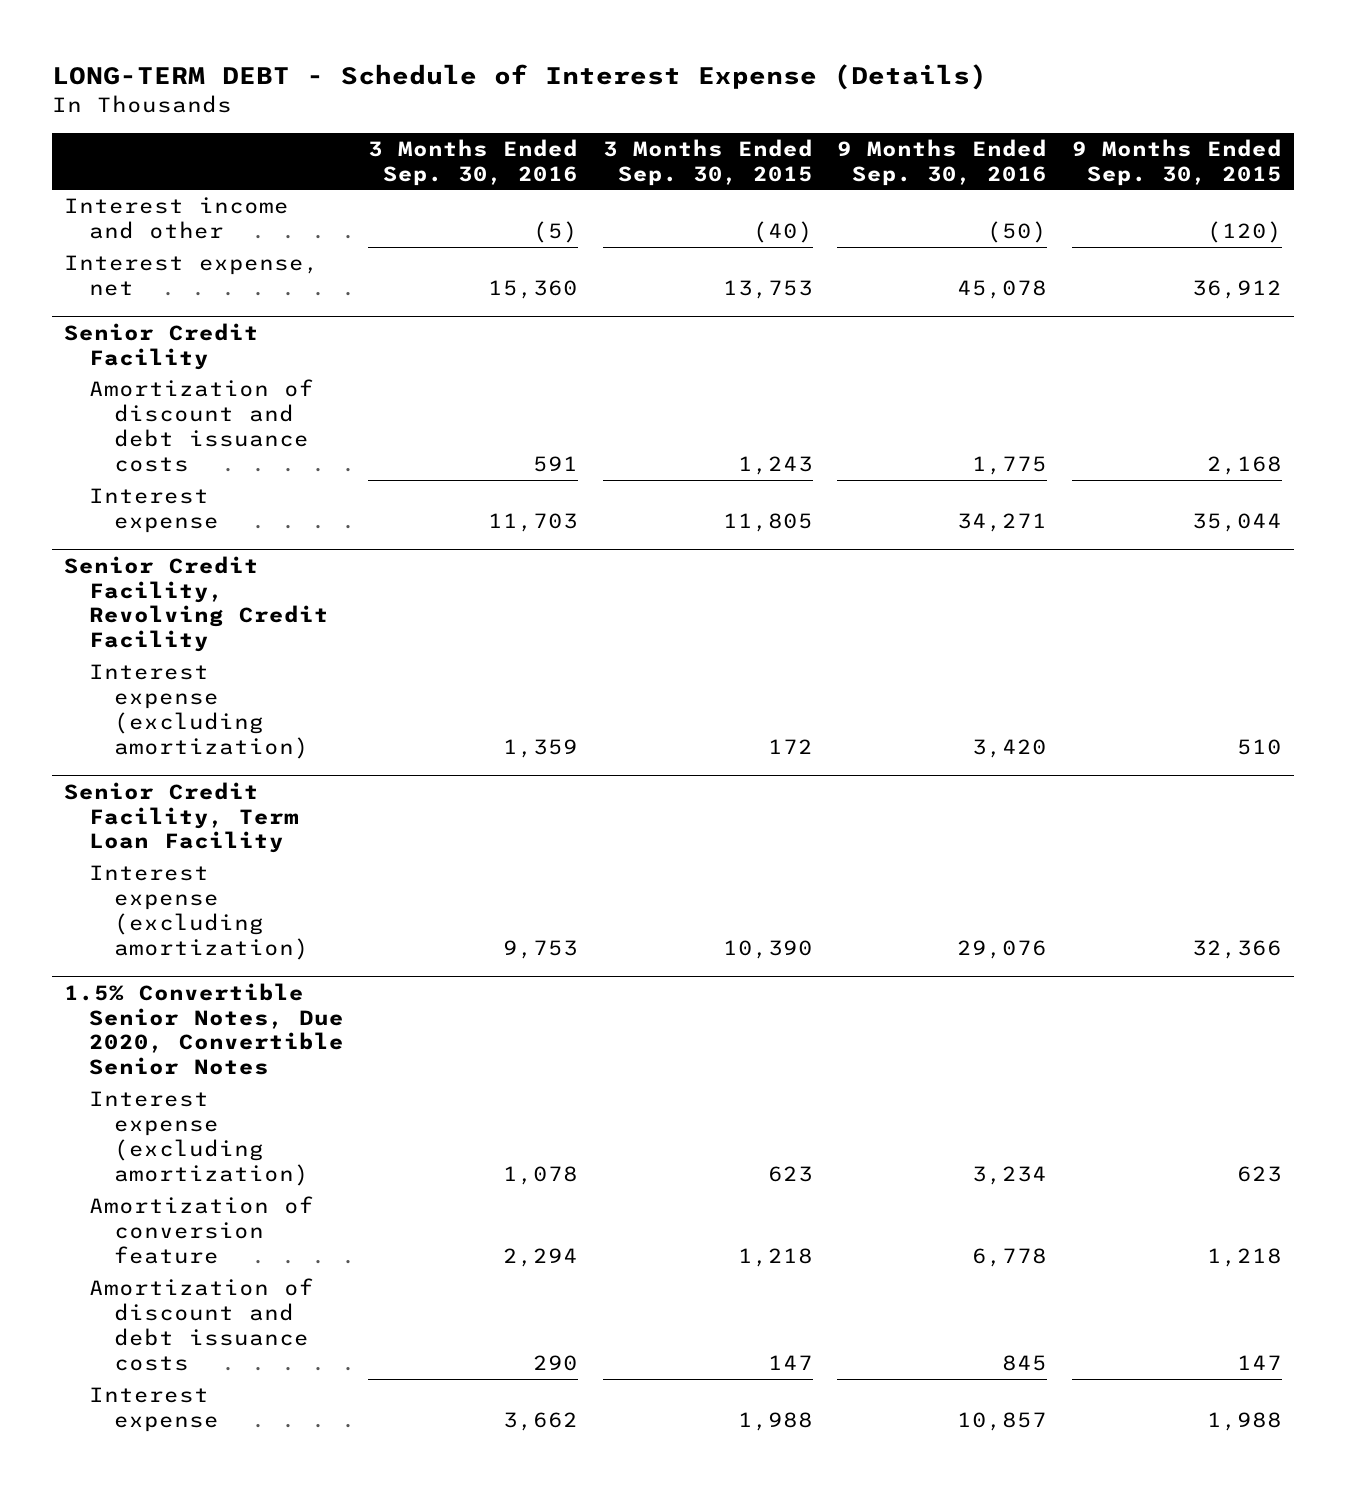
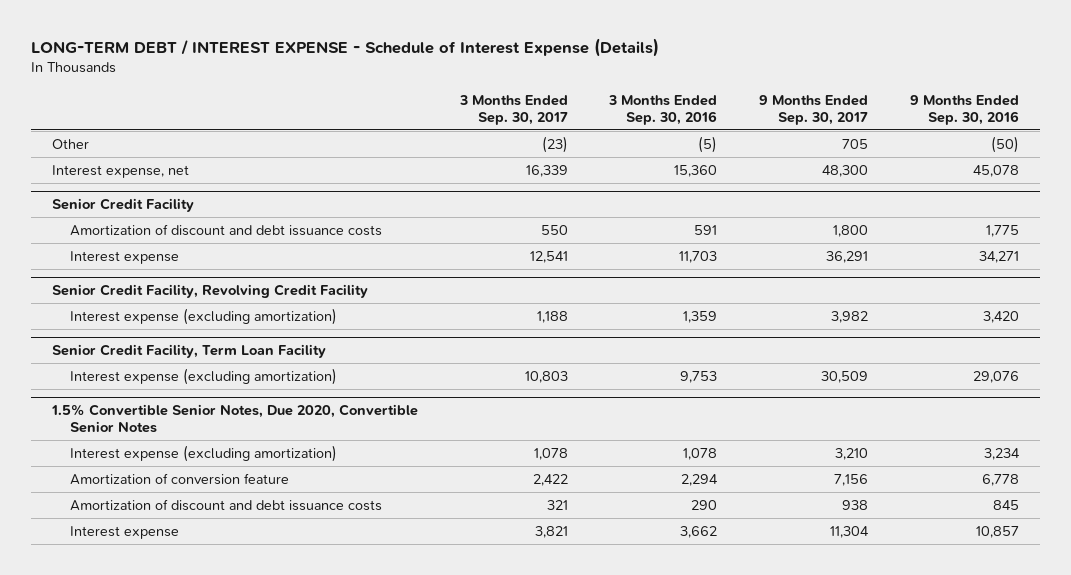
[51,63,987,90] LONG-TERM DEBT - Schedule of Interest Expense (Details) -> [30,38,659,58] LONG-TERM DEBT / INTEREST EXPENSE - Schedule of Interest Expense (Details)
[602,138,813,186] 3 Months Ended Sep. 30, 2015 -> none
[1071,138,1282,186] 9 Months Ended Sep. 30, 2015 -> none
none -> [458,94,568,125] 3 Months Ended Sep. 30, 2017
none -> [759,94,869,125] 9 Months Ended Sep. 30, 2017
[63,197,289,240] Interest income and other -> none
none -> [51,138,89,149] Other

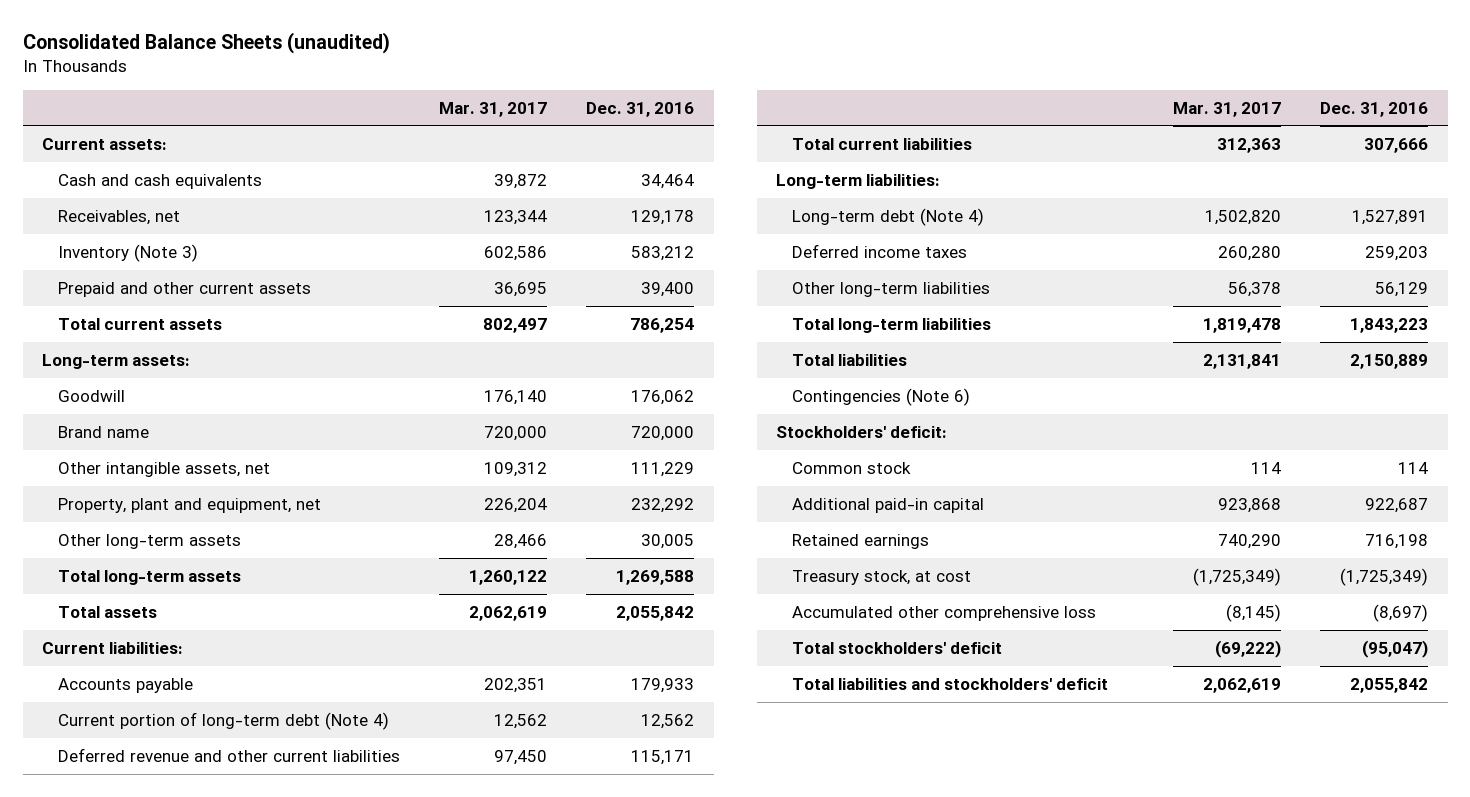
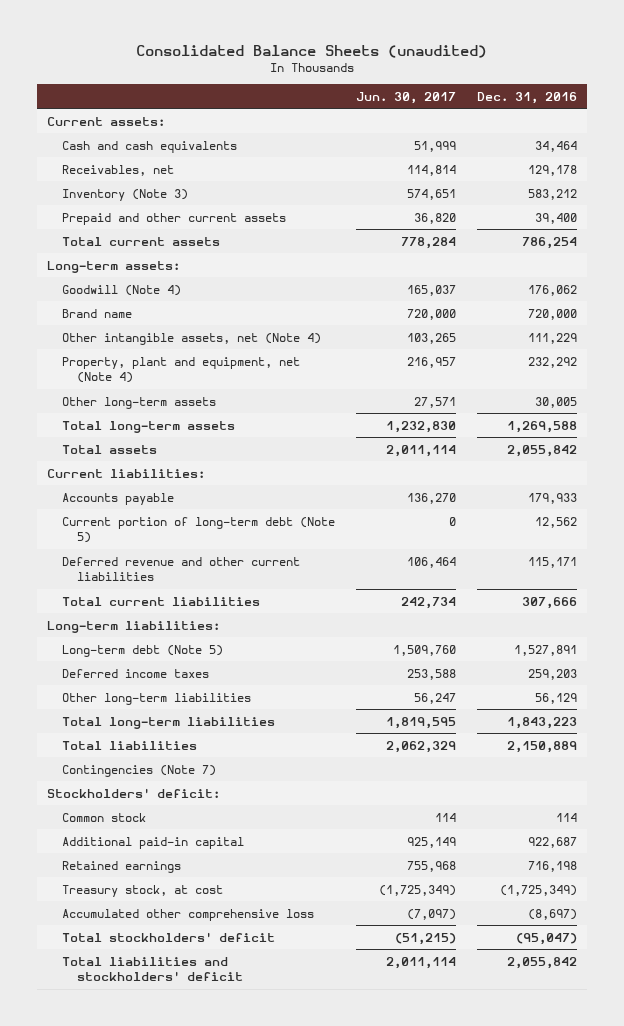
[439,101,548,117] Mar. 31, 2017 -> none
none -> [356,92,457,105] Jun. 30, 2017
[58,389,126,402] Goodwill -> [62,284,182,296] Goodwill (Note 4)
[58,461,271,477] Other intangible assets, net -> [62,332,322,345] Other intangible assets, net (Note 4)
[58,497,322,513] Property, plant and equipment, net -> [62,356,301,384] Property, plant and equipment, net (Note 4)
[58,711,390,730] Current portion of long-term debt (Note 4) -> [62,516,336,544] Current portion of long-term debt (Note 5)
[792,207,985,226] Long-term debt (Note 4) -> [62,644,224,657] Long-term debt (Note 5)
[792,387,971,406] Contingencies (Note 6) -> [62,764,217,777] Contingencies (Note 7)

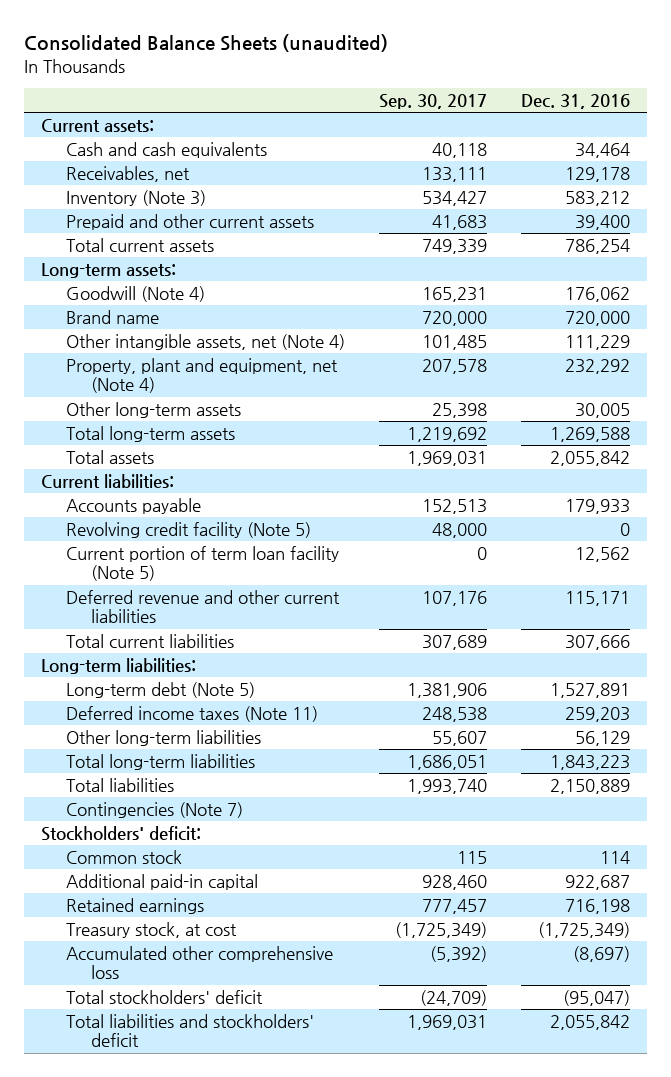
[356,92,457,105] Jun. 30, 2017 -> none
none -> [379,93,488,109] Sep. 30, 2017
none -> [66,521,312,538] Revolving credit facility (Note 5)
[62,516,336,544] Current portion of long-term debt (Note 5) -> [66,545,340,582] Current portion of term loan facility (Note 5)
[62,668,210,678] Deferred income taxes -> [66,705,319,722] Deferred income taxes (Note 11)

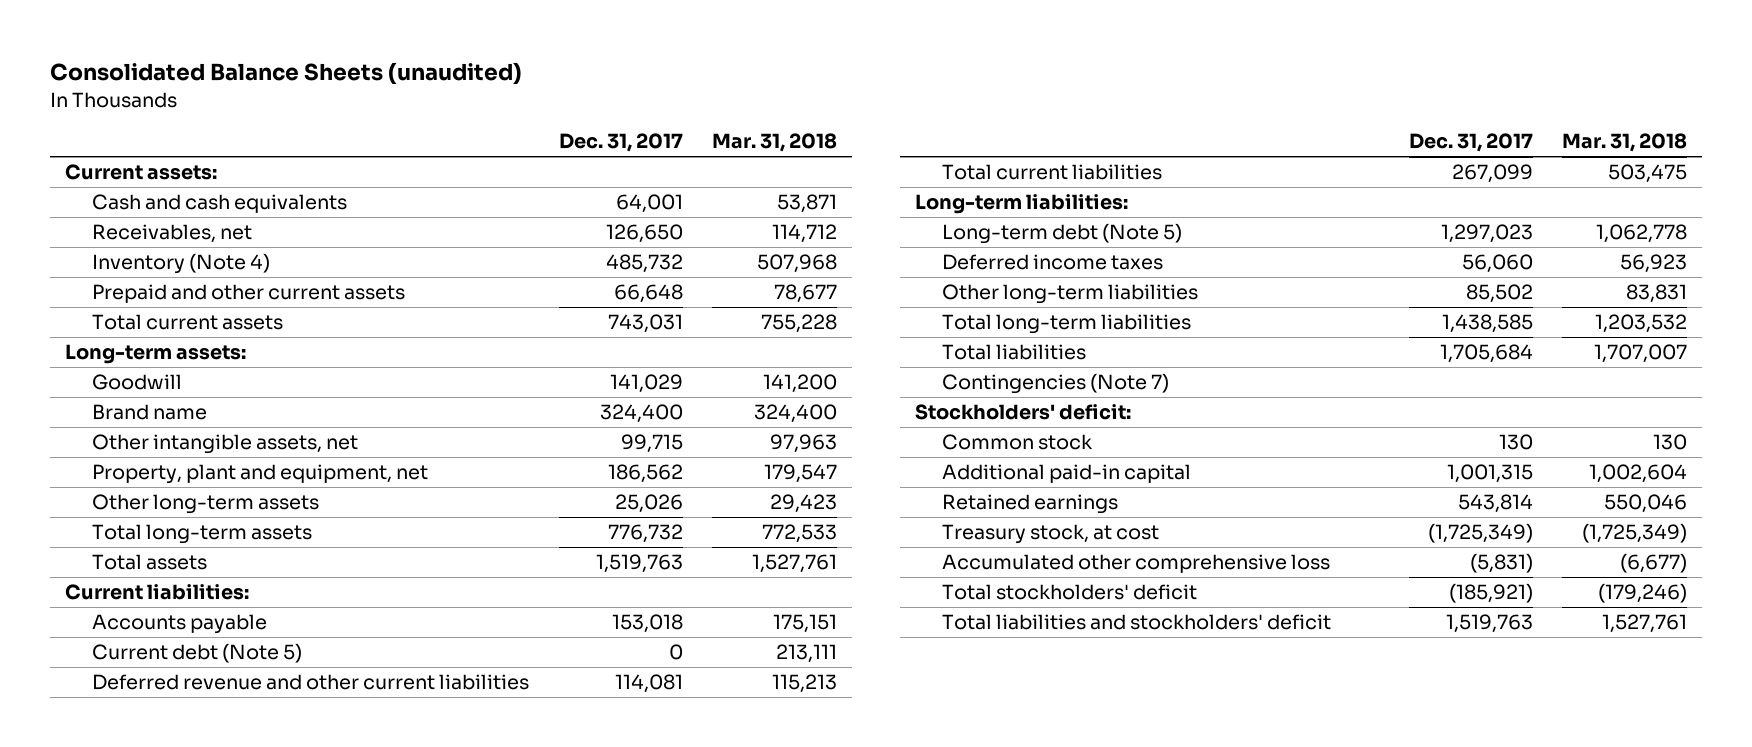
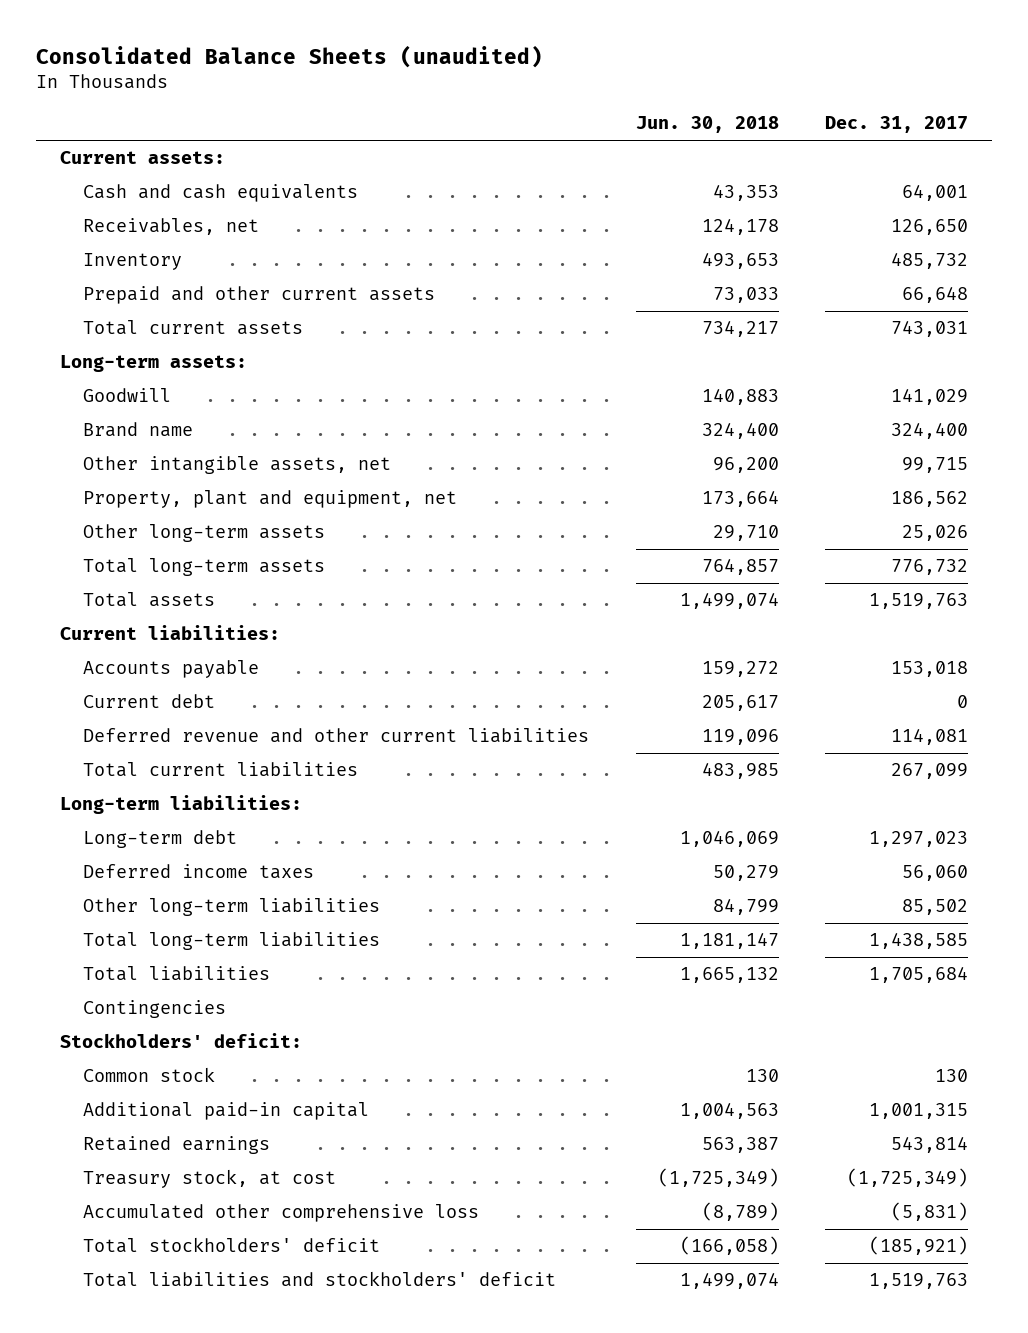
[712,133,838,153] Mar. 31, 2018 -> none
none -> [635,116,779,134] Jun. 30, 2018
[92,253,271,275] Inventory (Note 4) -> [82,253,182,271] Inventory
[92,643,303,664] Current debt (Note 5) -> [82,694,215,709] Current debt
[942,223,1183,245] Long-term debt (Note 5) -> [82,830,237,849] Long-term debt
[942,373,1170,395] Contingencies (Note 7) -> [82,1000,226,1019] Contingencies

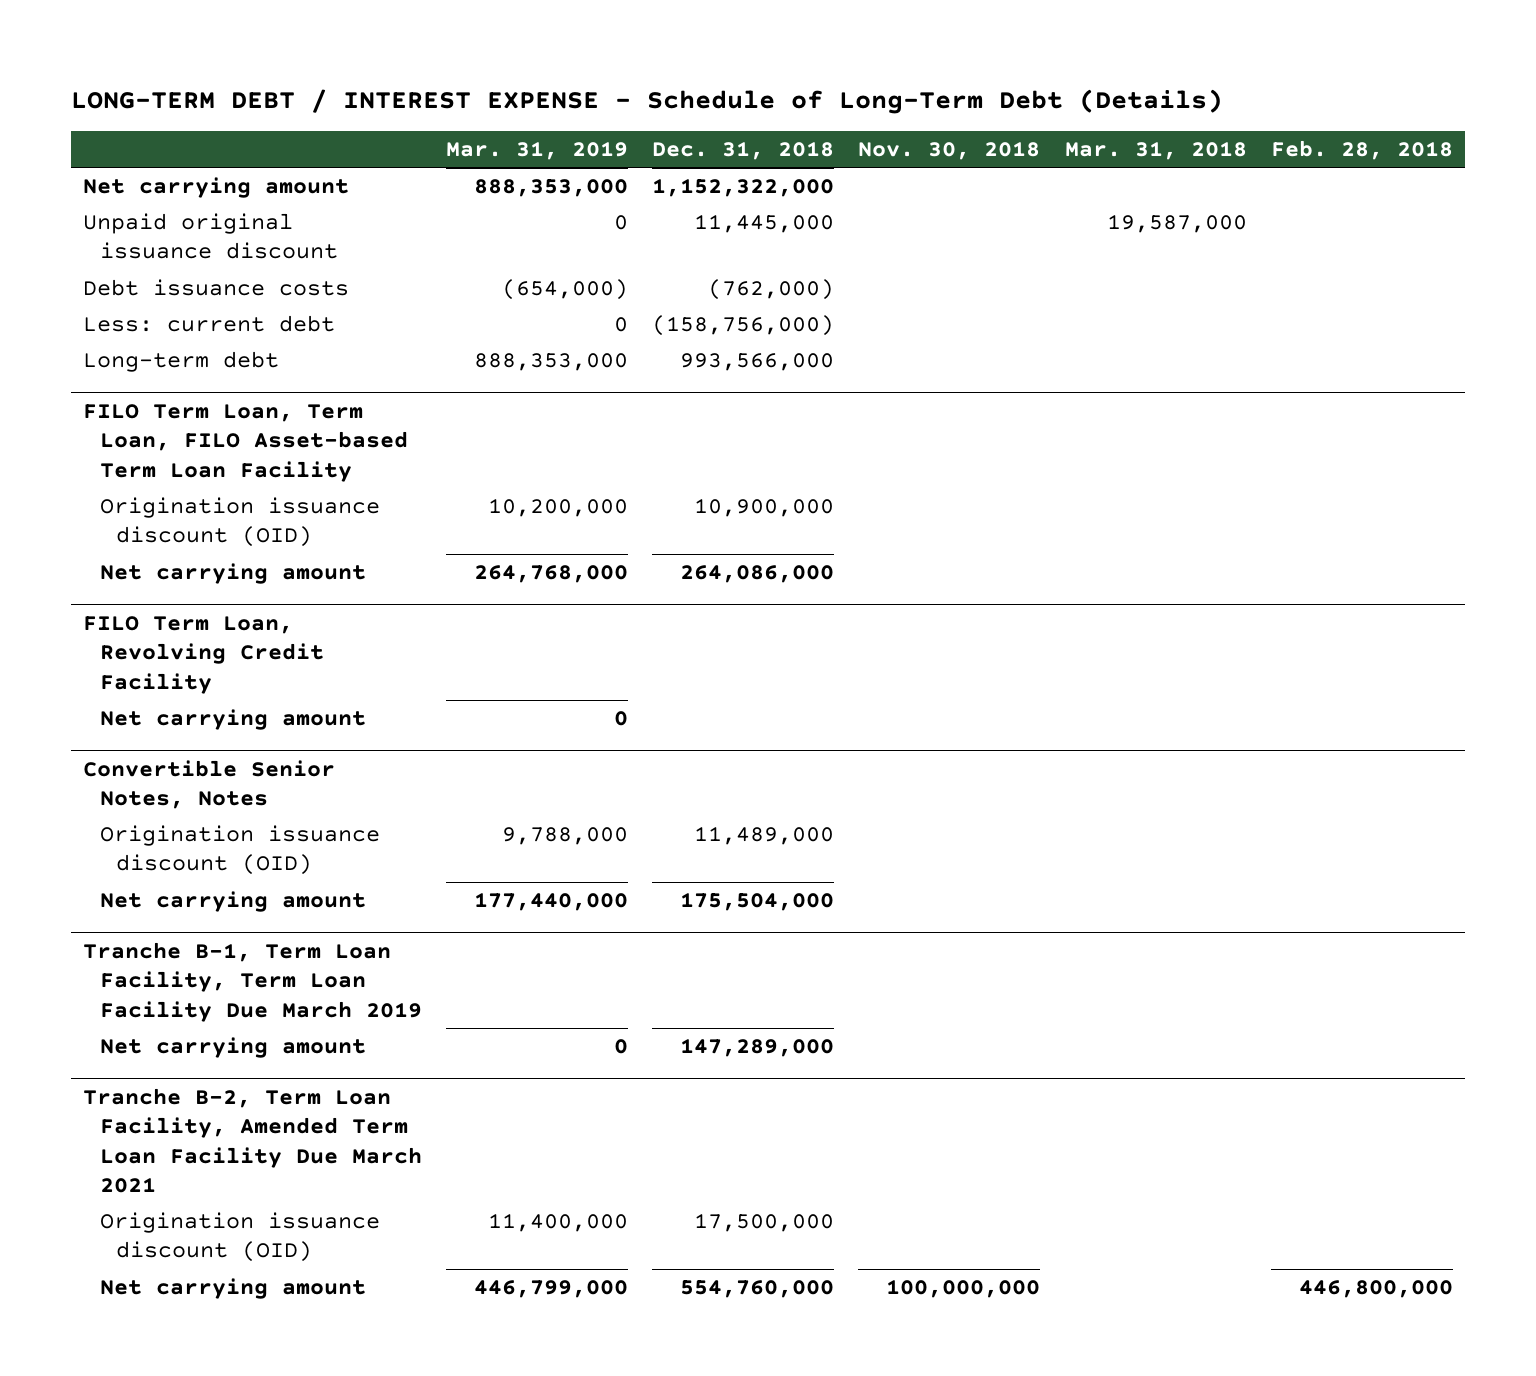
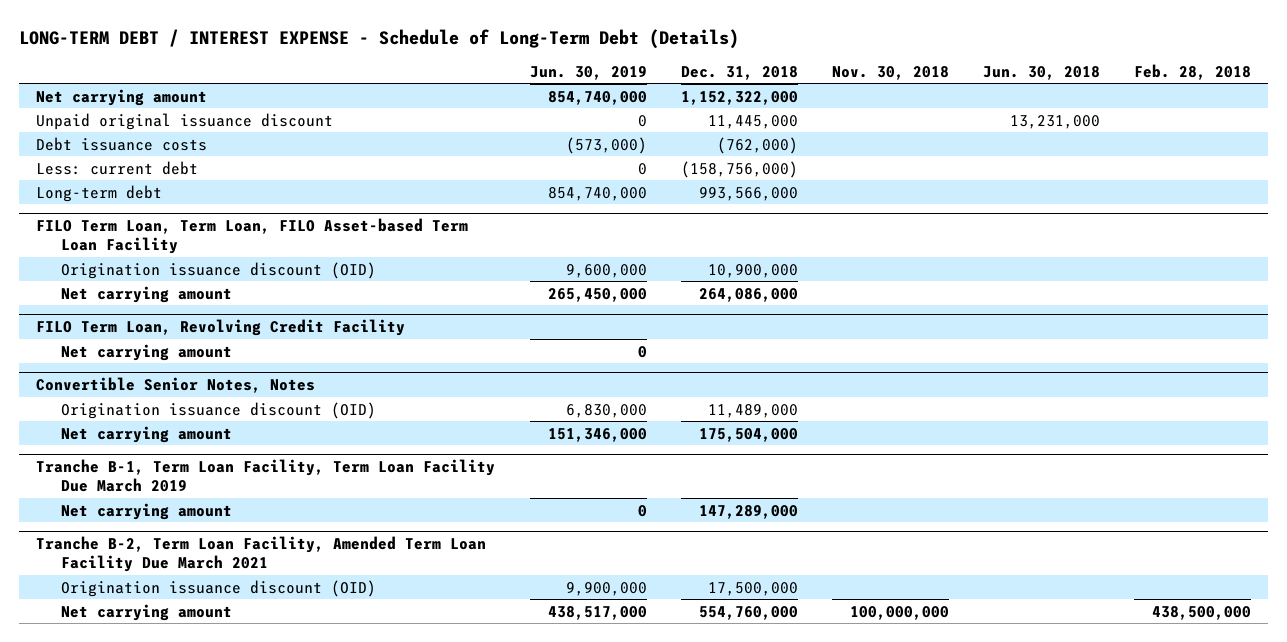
[446,141,629,161] Mar. 31, 2019 -> none
[1064,141,1247,161] Mar. 31, 2018 -> none
none -> [529,65,647,80] Jun. 30, 2019
none -> [982,65,1100,80] Jun. 30, 2018
[1298,1279,1453,1298] 446,800,000 -> [1151,605,1251,620] 438,500,000

